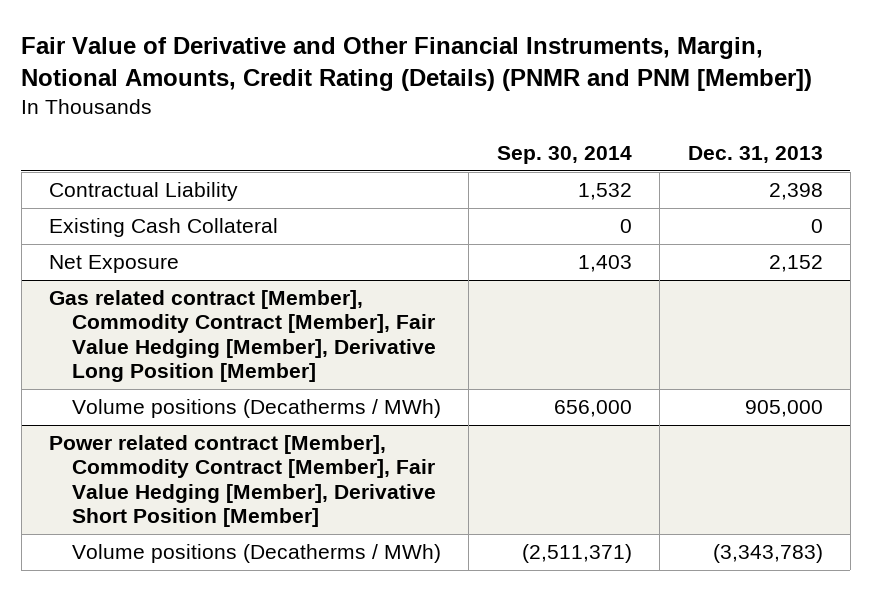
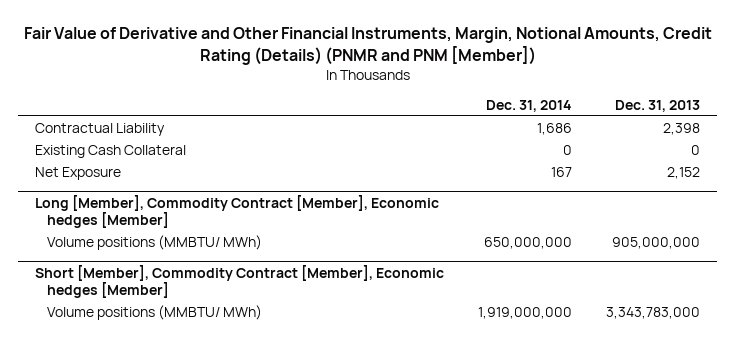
[496,146,632,165] Sep. 30, 2014 -> none
none -> [486,99,573,112] Dec. 31, 2014
[49,290,436,382] Gas related contract [Member], Commodity Contract [Member], Fair Value Hedging [Member], Derivative Long Position [Member] -> none
[49,435,436,527] Power related contract [Member], Commodity Contract [Member], Fair Value Hedging [Member], Derivative Short Position [Member] -> none
none -> [34,194,439,229] Long [Member], Commodity Contract [Member], Economic hedges [Member]
[71,399,441,419] Volume positions (Decatherms / MWh) -> [46,235,262,251] Volume positions (MMBTU/ MWh)
[744,400,823,418] 905,000 -> [612,237,701,250] 905,000,000
none -> [34,264,444,299] Short [Member], Commodity Contract [Member], Economic hedges [Member]
[71,544,441,564] Volume positions (Decatherms / MWh) -> [46,305,262,321] Volume positions (MMBTU/ MWh)
[712,544,823,564] (3,343,783) -> [606,307,701,320] 3,343,783,000

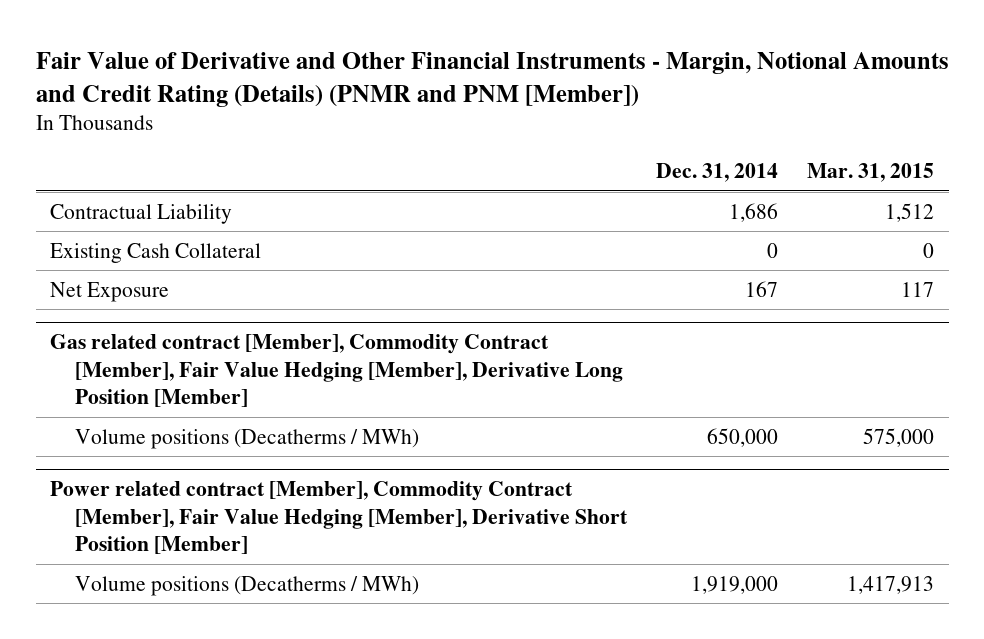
[23,27,712,65] Fair Value of Derivative and Other Financial Instruments, Margin, Notional Amounts, Credit Rating (Details) (PNMR and PNM [Member]) -> [35,51,949,107] Fair Value of Derivative and Other Financial Instruments - Margin, Notional Amounts and Credit Rating (Details) (PNMR and PNM [Member])
[615,99,701,112] Dec. 31, 2013 -> none
none -> [807,163,935,183] Mar. 31, 2015
[34,194,439,229] Long [Member], Commodity Contract [Member], Economic hedges [Member] -> none
[34,264,444,299] Short [Member], Commodity Contract [Member], Economic hedges [Member] -> none
none -> [50,334,624,408] Gas related contract [Member], Commodity Contract [Member], Fair Value Hedging [Member], Derivative Long Position [Member]
[46,235,262,251] Volume positions (MMBTU/ MWh) -> [75,428,420,449] Volume positions (Decatherms / MWh)
[484,237,573,250] 650,000,000 -> [707,427,779,447] 650,000
none -> [50,481,629,555] Power related contract [Member], Commodity Contract [Member], Fair Value Hedging [Member], Derivative Short Position [Member]
[46,305,262,321] Volume positions (MMBTU/ MWh) -> [75,575,420,596] Volume positions (Decatherms / MWh)
[478,307,573,320] 1,919,000,000 -> [691,575,779,594] 1,919,000

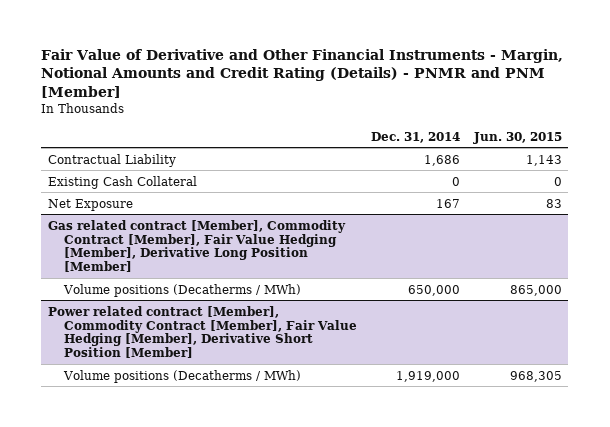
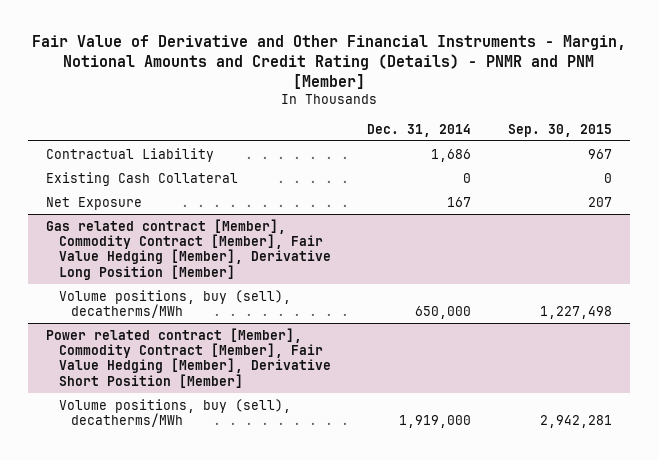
[472,131,562,144] Jun. 30, 2015 -> none
none -> [507,123,612,137] Sep. 30, 2015
[62,283,301,297] Volume positions (Decatherms / MWh) -> [58,289,291,318] Volume positions, buy (sell), decatherms/MWh
[62,369,301,383] Volume positions (Decatherms / MWh) -> [58,398,291,427] Volume positions, buy (sell), decatherms/MWh

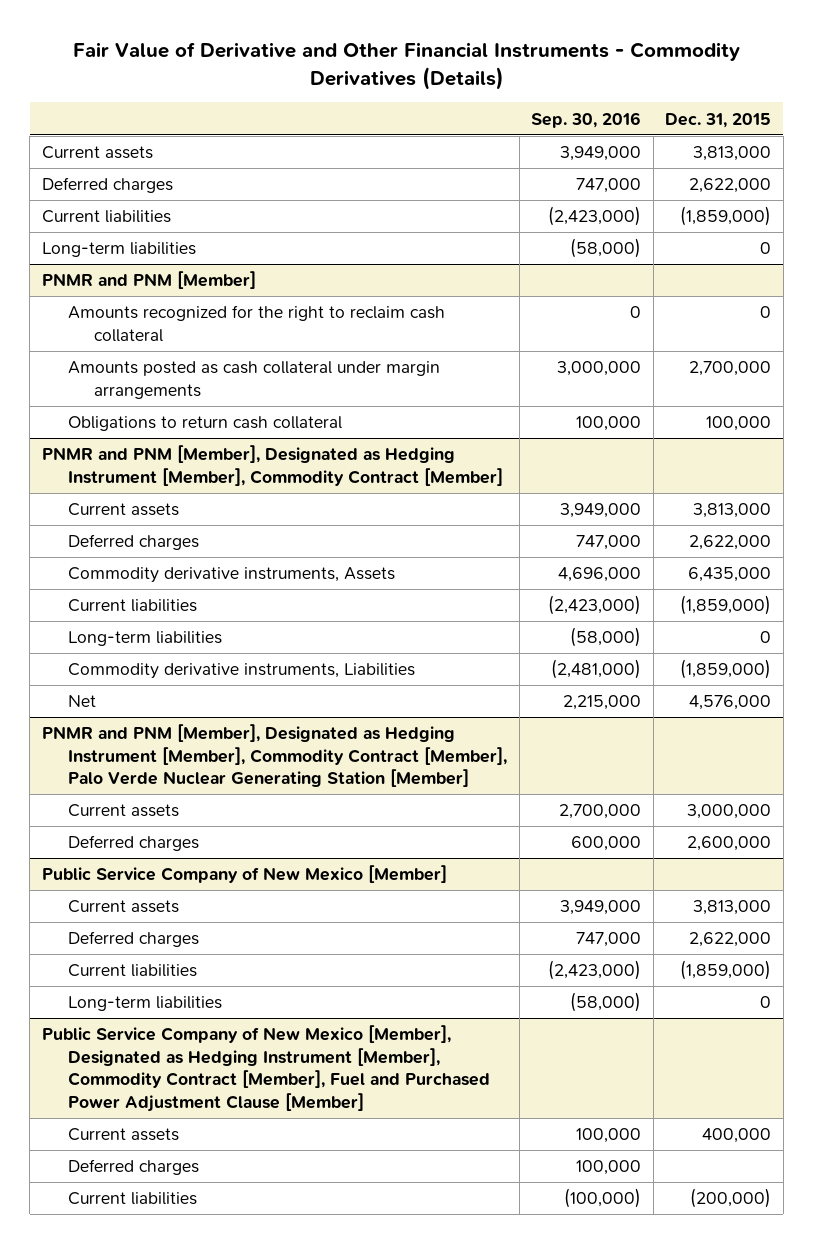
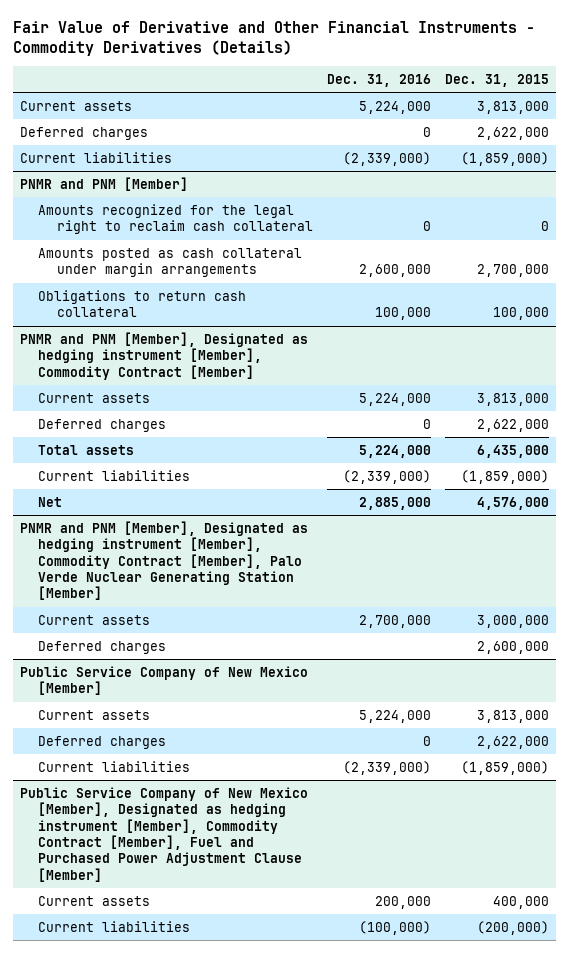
[531,111,642,128] Sep. 30, 2016 -> none
none -> [326,73,431,87] Dec. 31, 2016
[42,242,197,258] Long-term liabilities -> none
[68,305,446,342] Amounts recognized for the right to reclaim cash collateral -> [38,203,313,235] Amounts recognized for the legal right to reclaim cash collateral
[42,445,504,486] PNMR and PNM [Member], Designated as Hedging Instrument [Member], Commodity Contract [Member] -> [19,331,308,380] PNMR and PNM [Member], Designated as hedging instrument [Member], Commodity Contract [Member]
[68,567,396,584] Commodity derivative instruments, Assets -> [38,444,135,455] Total assets
[68,631,223,647] Long-term liabilities -> none
[68,663,416,680] Commodity derivative instruments, Liabilities -> none
[42,724,508,788] PNMR and PNM [Member], Designated as Hedging Instrument [Member], Commodity Contract [Member], Palo Verde Nuclear Generating Station [Member] -> [19,520,308,601] PNMR and PNM [Member], Designated as hedging instrument [Member], Commodity Contract [Member], Palo Verde Nuclear Generating Station [Member]
[68,996,223,1012] Long-term liabilities -> none
[42,1025,491,1112] Public Service Company of New Mexico [Member], Designated as Hedging Instrument [Member], Commodity Contract [Member], Fuel and Purchased Power Adjustment Clause [Member] -> [19,786,308,882] Public Service Company of New Mexico [Member], Designated as hedging instrument [Member], Commodity Contract [Member], Fuel and Purchased Power Adjustment Clause [Member]
[68,1159,200,1176] Deferred charges -> none

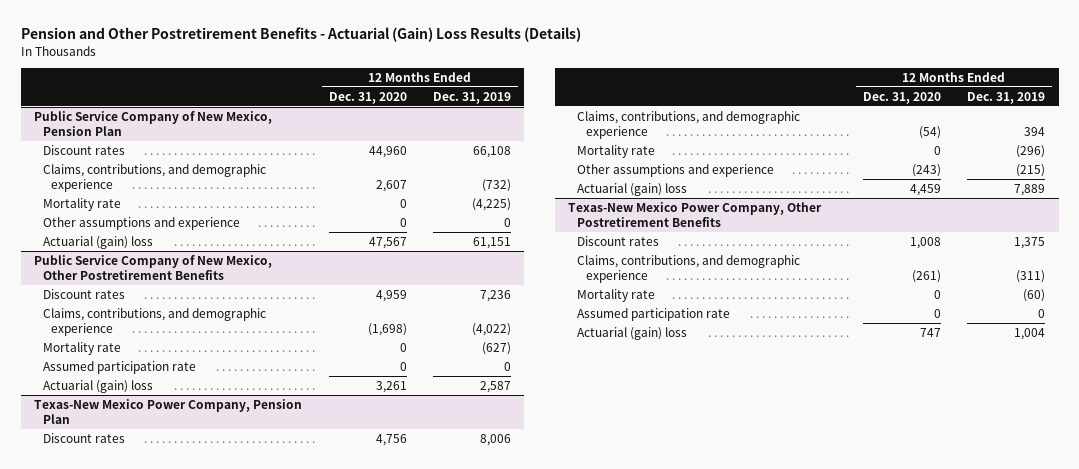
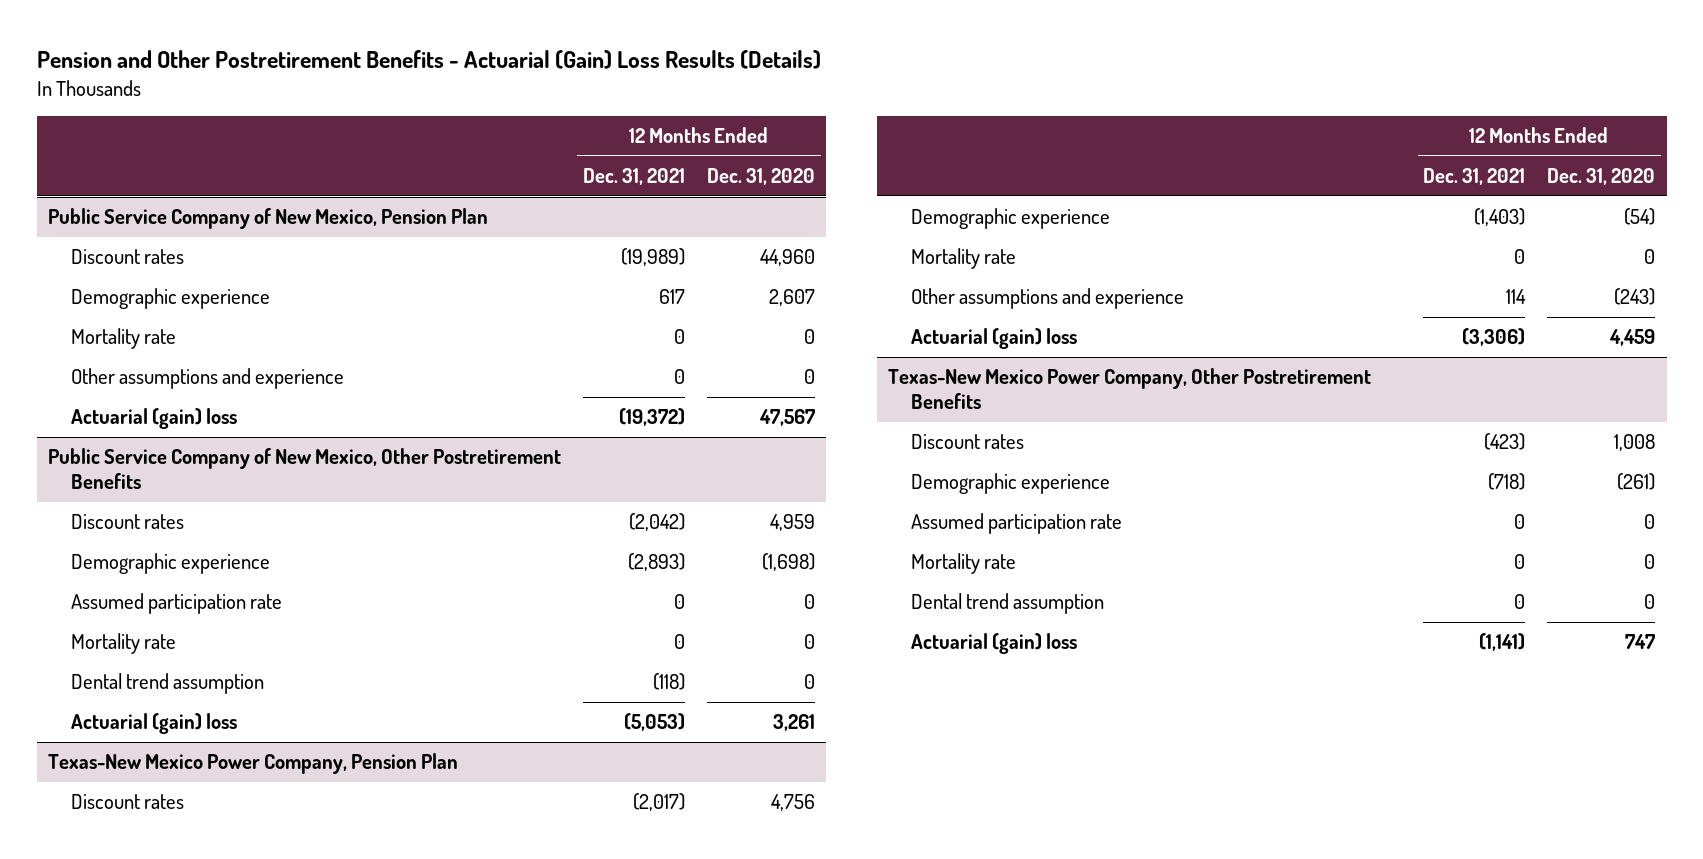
[433,91,512,104] Dec. 31, 2019 -> none
none -> [583,168,686,186] Dec. 31, 2021
[42,163,266,192] Claims, contributions, and demographic experience -> [71,288,271,310] Demographic experience
[42,307,266,336] Claims, contributions, and demographic experience -> [71,553,271,575] Demographic experience
[42,341,121,355] Mortality rate -> [71,633,177,655] Mortality rate
none -> [71,673,265,695] Dental trend assumption
[576,110,800,139] Claims, contributions, and demographic experience -> [911,208,1111,230] Demographic experience
[576,254,800,283] Claims, contributions, and demographic experience -> [911,473,1111,495] Demographic experience
[576,288,655,302] Mortality rate -> [911,553,1017,575] Mortality rate
none -> [911,593,1105,615] Dental trend assumption

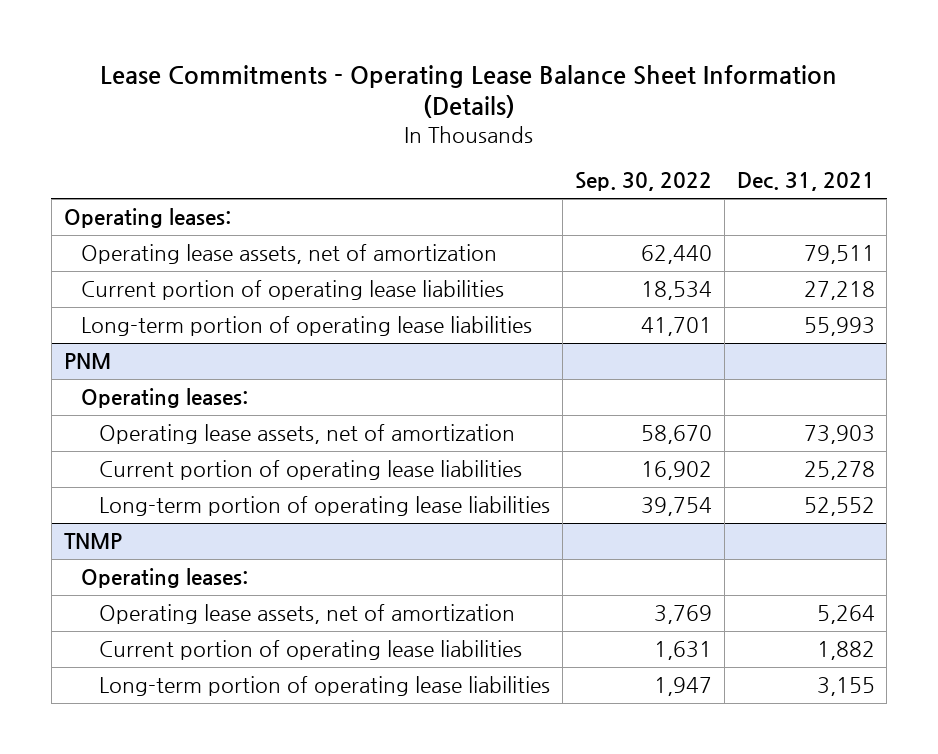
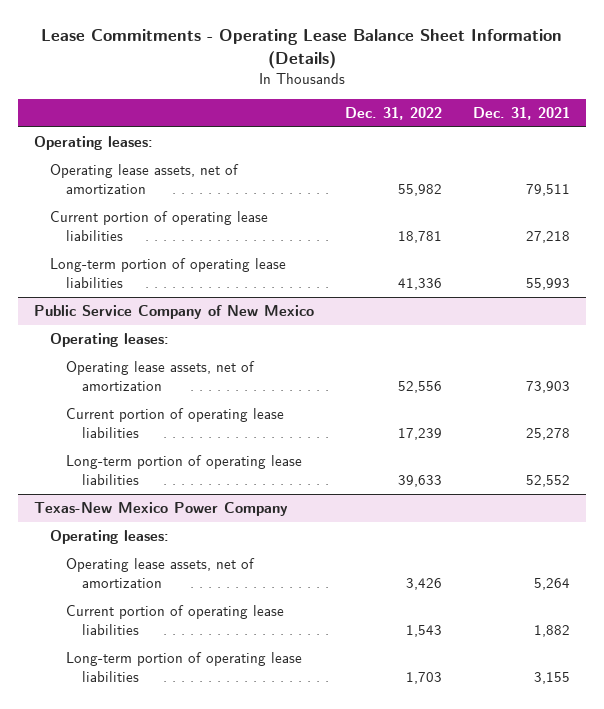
[574,172,712,192] Sep. 30, 2022 -> none
none -> [345,106,443,120] Dec. 31, 2022
[63,353,111,370] PNM -> [33,305,314,320] Public Service Company of New Mexico
[63,533,122,550] TNMP -> [33,502,288,517] Texas-New Mexico Power Company

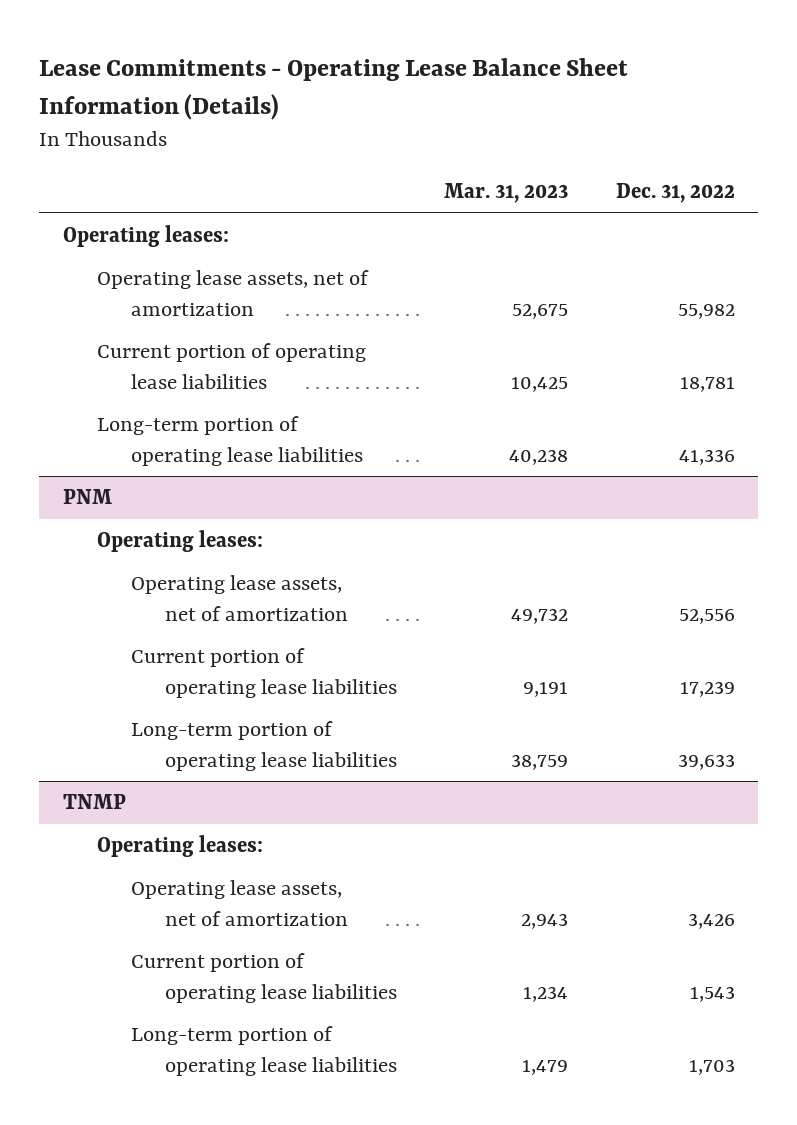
[473,106,571,120] Dec. 31, 2021 -> none
none -> [444,183,569,204] Mar. 31, 2023
[33,305,314,320] Public Service Company of New Mexico -> [62,489,112,505] PNM
[33,502,288,517] Texas-New Mexico Power Company -> [62,794,126,810] TNMP

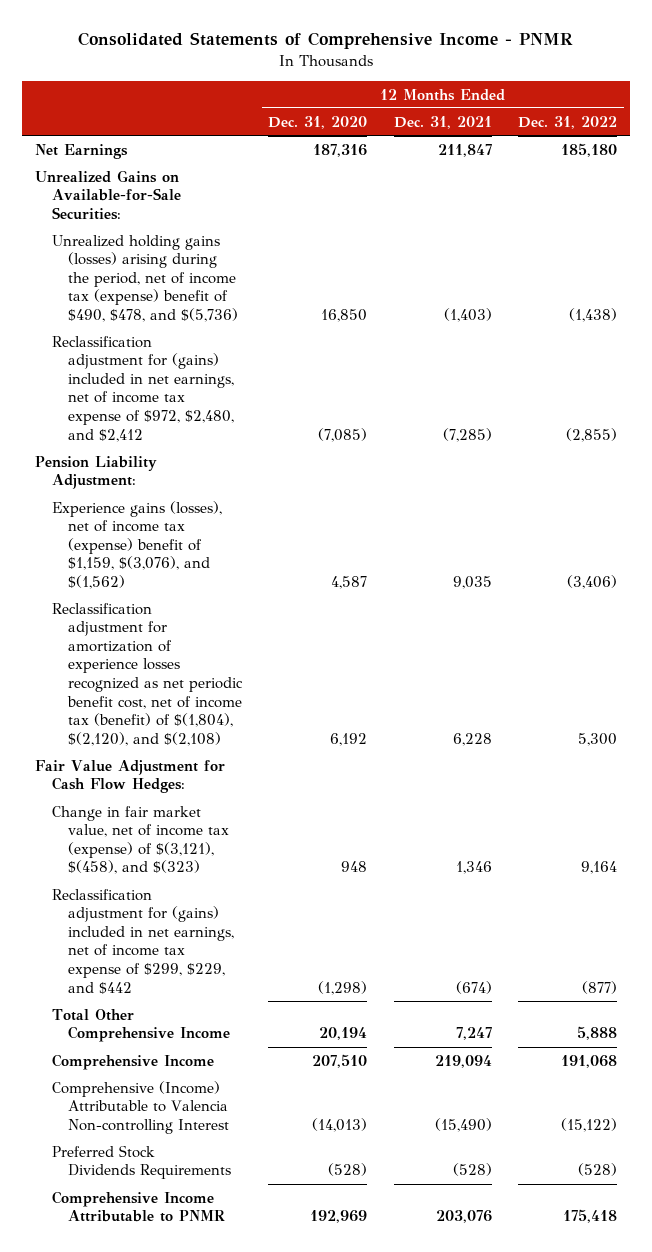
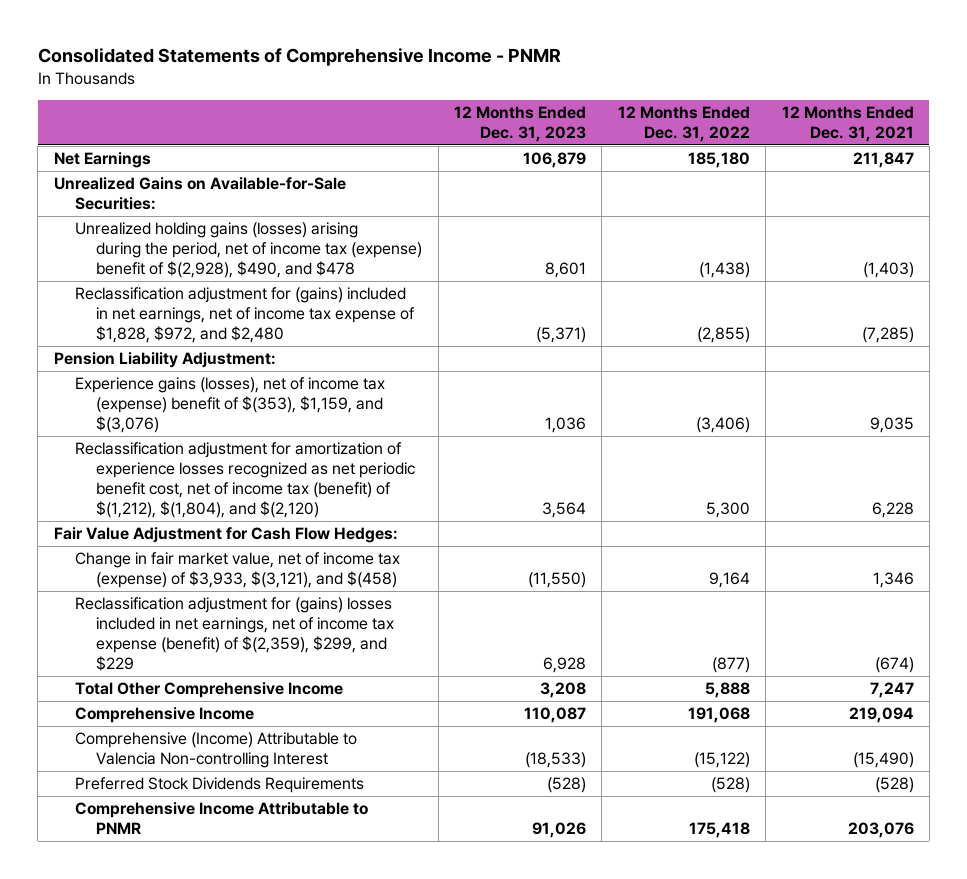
[268,115,368,129] Dec. 31, 2020 -> none
none -> [454,105,587,142] 12 Months Ended Dec. 31, 2023
[51,234,238,322] Unrealized holding gains (losses) arising during the period, net of income tax (expense) benefit of $490, $478, and $(5,736) -> [74,222,423,279] Unrealized holding gains (losses) arising during the period, net of income tax (expense) benefit of $(2,928), $490, and $478
[51,335,234,442] Reclassification adjustment for (gains) included in net earnings, net of income tax expense of $972, $2,480, and $2,412 -> [74,287,416,344] Reclassification adjustment for (gains) included in net earnings, net of income tax expense of $1,828, $972, and $2,480
[51,500,222,589] Experience gains (losses), net of income tax (expense) benefit of $1,159, $(3,076), and $(1,562) -> [74,377,385,434] Experience gains (losses), net of income tax (expense) benefit of $(353), $1,159, and $(3,076)
[51,602,243,746] Reclassification adjustment for amortization of experience losses recognized as net periodic benefit cost, net of income tax (benefit) of $(1,804), $(2,120), and $(2,108) -> [74,442,416,518] Reclassification adjustment for amortization of experience losses recognized as net periodic benefit cost, net of income tax (benefit) of $(1,212), $(1,804), and $(2,120)
[51,805,229,875] Change in fair market value, net of income tax (expense) of $(3,121), $(458), and $(323) -> [74,552,400,589] Change in fair market value, net of income tax (expense) of $3,933, $(3,121), and $(458)
[51,888,234,994] Reclassification adjustment for (gains) included in net earnings, net of income tax expense of $299, $229, and $442 -> [74,597,395,671] Reclassification adjustment for (gains) losses included in net earnings, net of income tax expense (benefit) of $(2,359), $299, and $229

